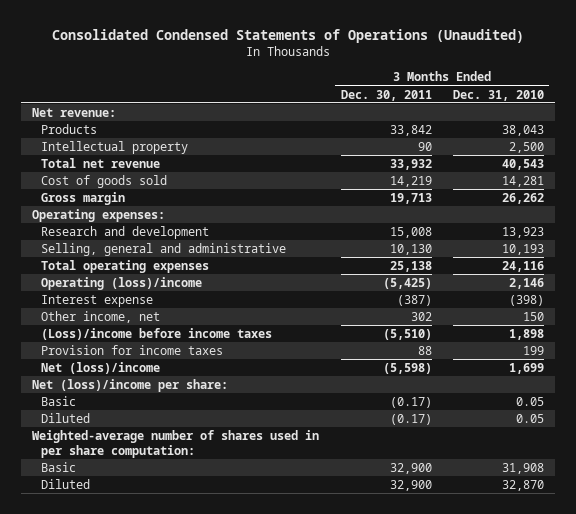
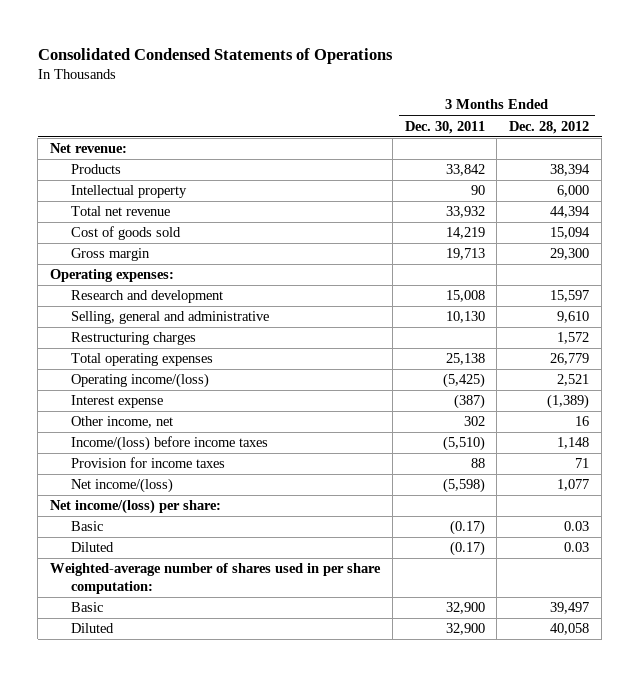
[52,28,525,43] Consolidated Condensed Statements of Operations (Unaudited) -> [37,48,393,65] Consolidated Condensed Statements of Operations
[453,89,545,101] Dec. 31, 2010 -> none
none -> [509,120,590,134] Dec. 28, 2012
none -> [70,332,196,346] Restructuring charges
[41,277,203,291] Operating (loss)/income -> [70,373,209,389] Operating income/(loss)
[41,328,273,341] (Loss)/income before income taxes -> [70,436,268,452] Income/(loss) before income taxes
[41,362,161,375] Net (loss)/income -> [70,478,173,494] Net income/(loss)
[32,379,229,393] Net (loss)/income per share: -> [50,499,222,515] Net income/(loss) per share:

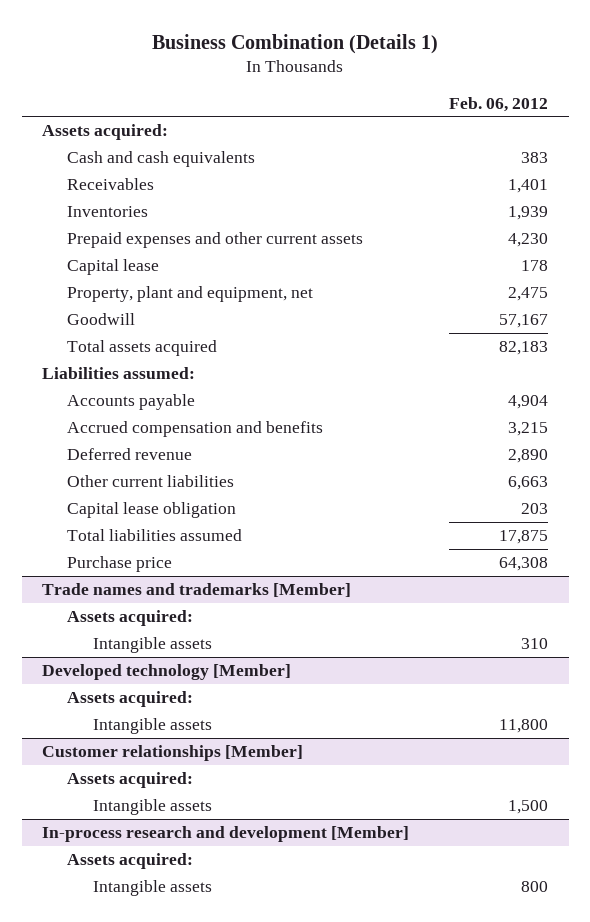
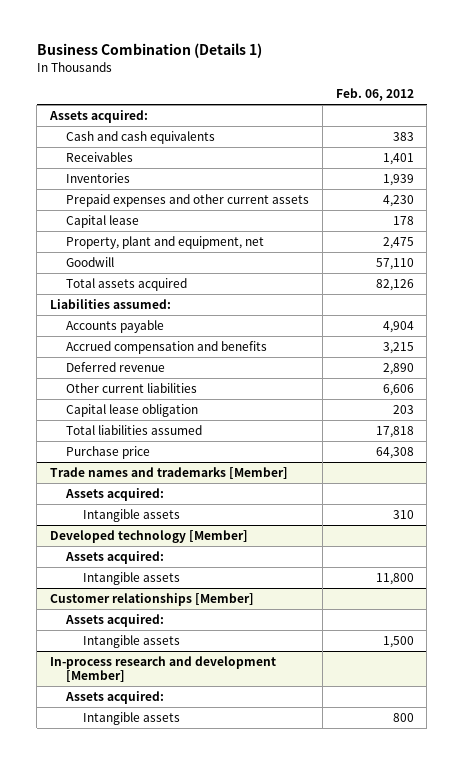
[499,314,549,329] 57,167 -> [375,257,414,270] 57,110
[499,341,549,356] 82,183 -> [375,278,414,291] 82,126
[508,476,549,491] 6,663 -> [382,383,414,396] 6,606
[499,530,549,545] 17,875 -> [375,425,414,438] 17,818

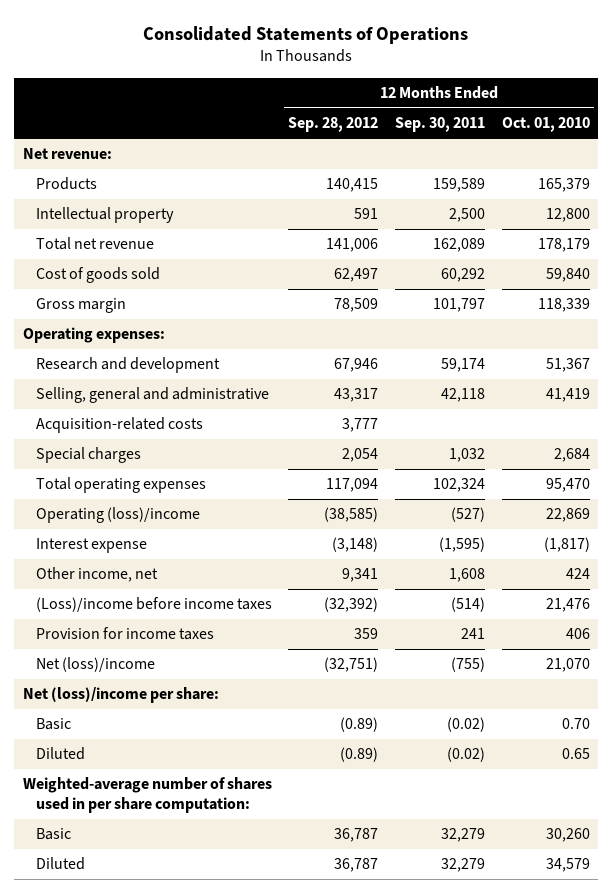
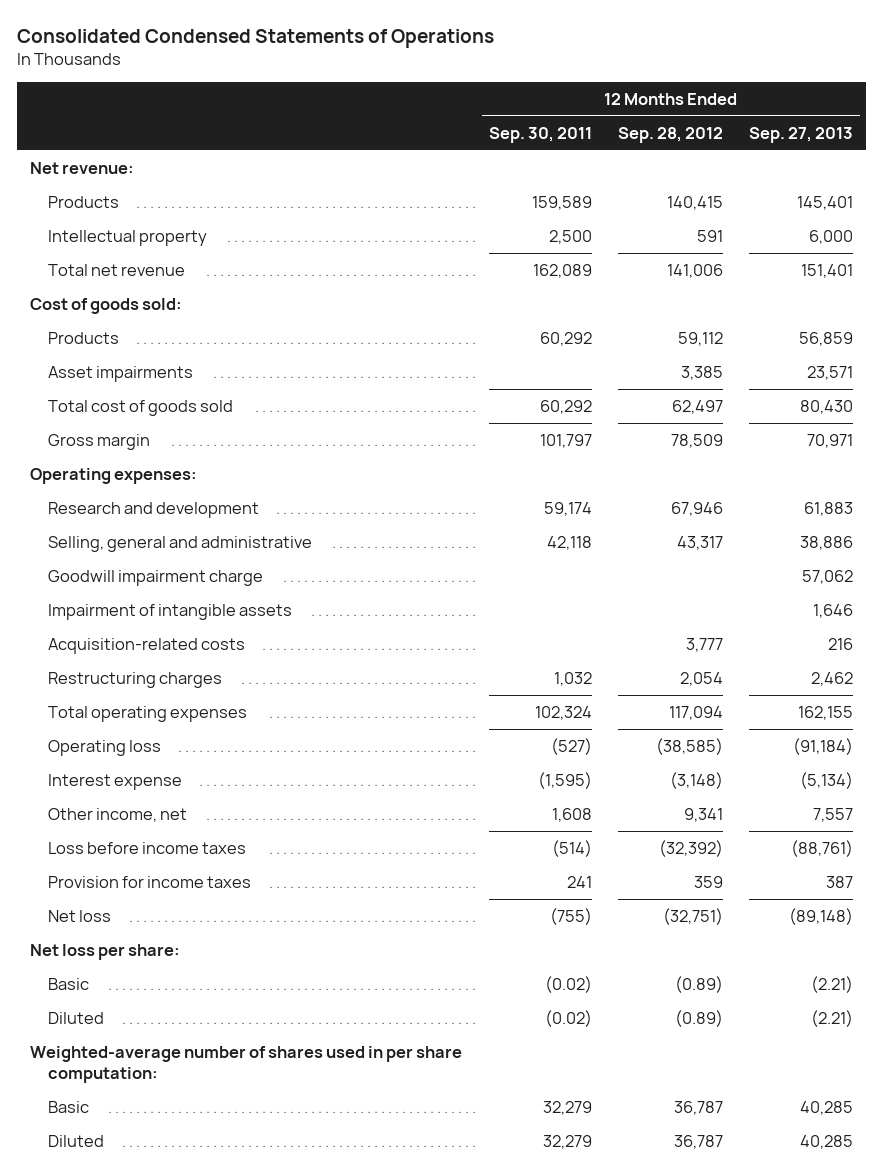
[143,25,469,44] Consolidated Statements of Operations -> [17,28,495,48] Consolidated Condensed Statements of Operations
[501,117,590,133] Oct. 01, 2010 -> none
none -> [749,126,854,143] Sep. 27, 2013
none -> [30,298,183,315] Cost of goods sold:
none -> [47,332,119,345] Products
none -> [47,366,193,383] Asset impairments
[35,267,160,284] Cost of goods sold -> [47,400,233,417] Total cost of goods sold
none -> [47,570,263,587] Goodwill impairment charge
none -> [47,604,292,621] Impairment of intangible assets
[35,447,141,464] Special charges -> [47,672,222,689] Restructuring charges
[35,507,200,524] Operating (loss)/income -> [47,740,161,757] Operating loss
[35,597,272,613] (Loss)/income before income taxes -> [47,842,246,855] Loss before income taxes
[35,657,155,673] Net (loss)/income -> [47,910,111,923] Net loss
[22,687,219,704] Net (loss)/income per share: -> [30,944,181,961] Net loss per share:

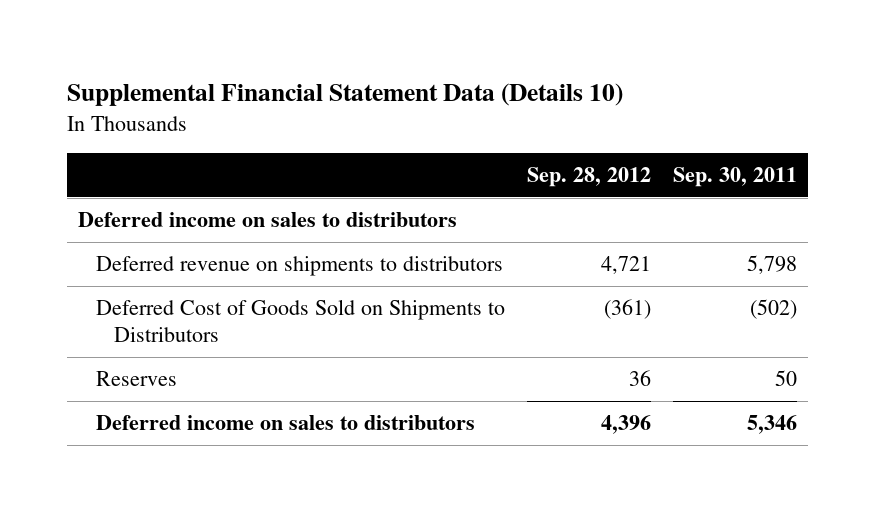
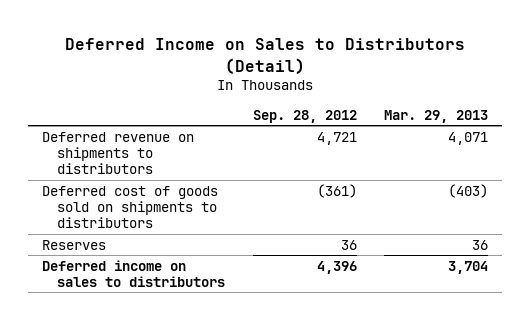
[66,83,623,107] Supplemental Financial Statement Data (Details 10) -> [64,37,465,74] Deferred Income on Sales to Distributors (Detail)
[673,167,798,188] Sep. 30, 2011 -> none
none -> [383,109,488,123] Mar. 29, 2013
[77,212,457,228] Deferred income on sales to distributors -> none
[95,299,505,343] Deferred Cost of Goods Sold on Shipments to Distributors -> [41,185,218,229] Deferred cost of goods sold on shipments to distributors

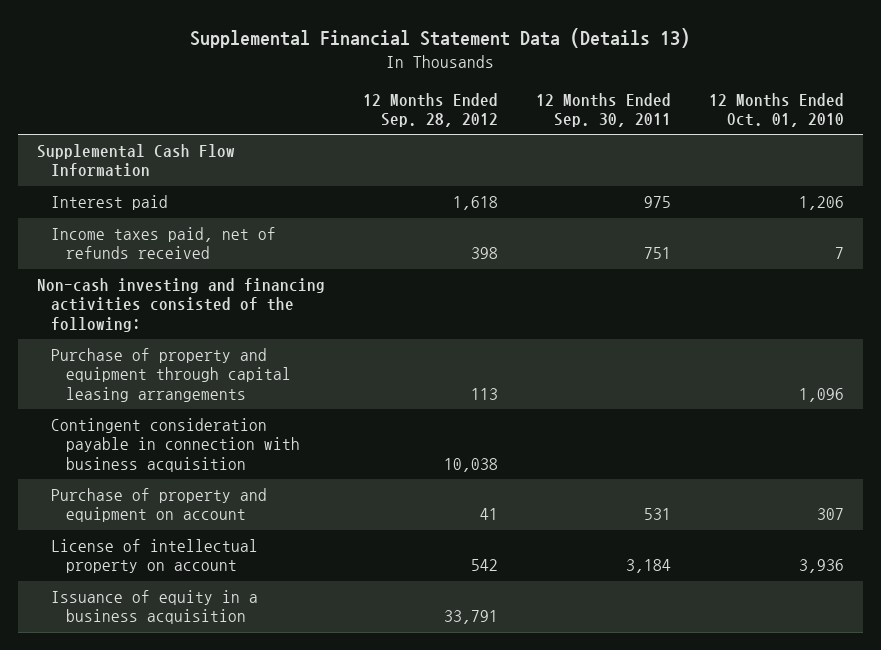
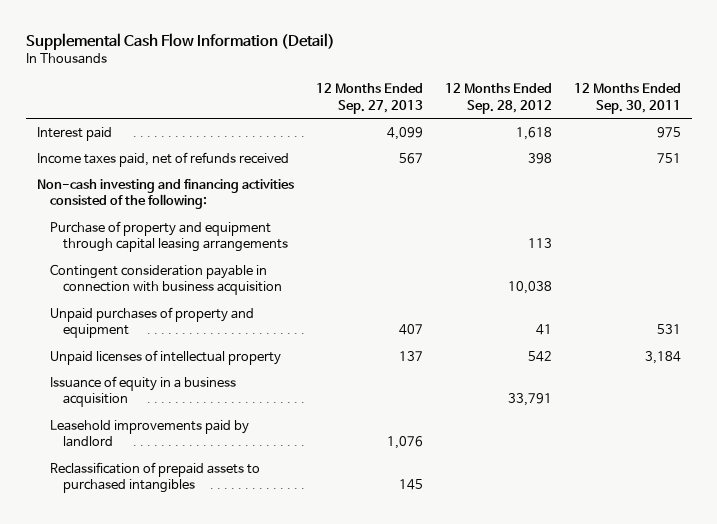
[190,27,691,48] Supplemental Financial Statement Data (Details 13) -> [25,32,335,50] Supplemental Cash Flow Information (Detail)
[708,92,844,127] 12 Months Ended Oct. 01, 2010 -> none
none -> [315,83,423,114] 12 Months Ended Sep. 27, 2013
[36,144,235,178] Supplemental Cash Flow Information -> none
[51,488,268,523] Purchase of property and equipment on account -> [49,306,254,339] Unpaid purchases of property and equipment
[51,539,259,574] License of intellectual property on account -> [49,349,281,365] Unpaid licenses of intellectual property
none -> [49,419,249,448] Leasehold improvements paid by landlord
none -> [49,461,260,494] Reclassification of prepaid assets to purchased intangibles

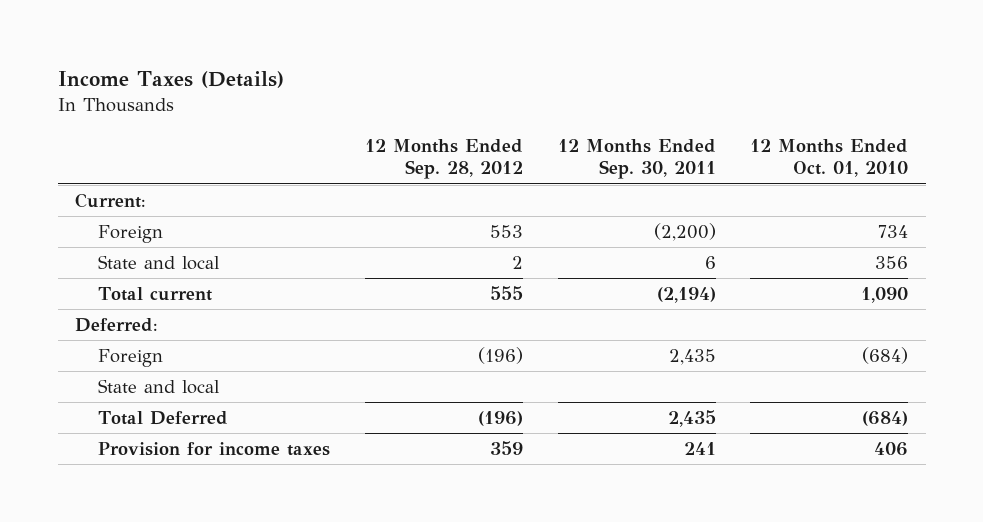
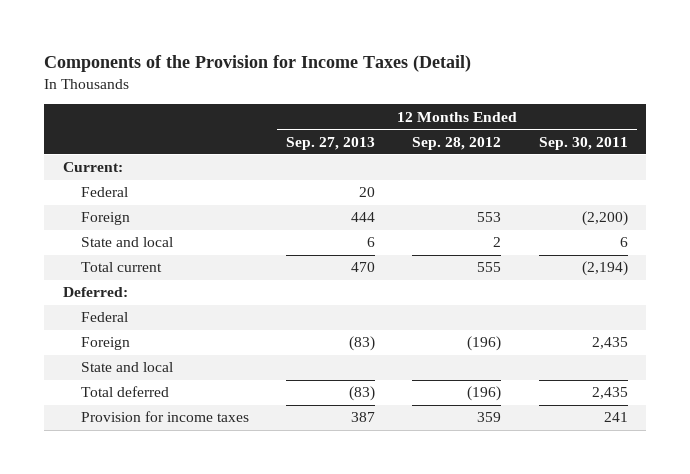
[57,71,284,89] Income Taxes (Details) -> [44,55,472,73] Components of the Provision for Income Taxes (Detail)
[750,138,909,178] 12 Months Ended Oct. 01, 2010 -> none
none -> [286,136,376,150] Sep. 27, 2013
none -> [80,187,128,198] Federal
none -> [80,312,128,323] Federal
[97,411,228,426] Total Deferred -> [80,386,169,398] Total deferred

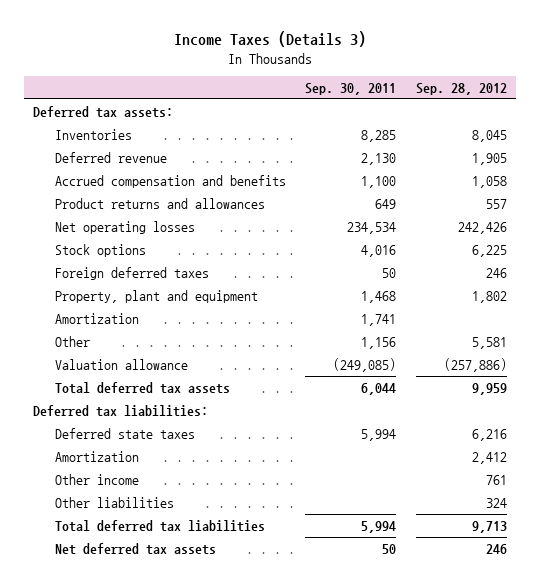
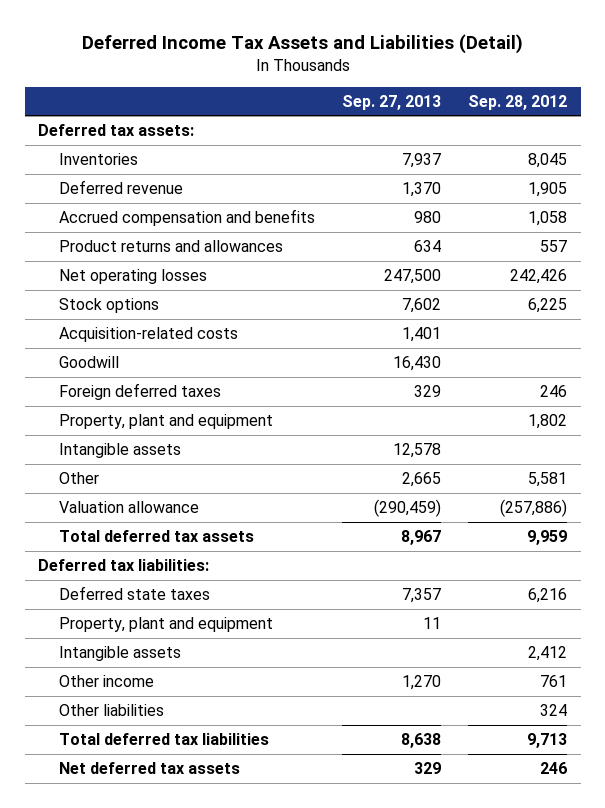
[174,31,367,48] Income Taxes (Details 3) -> [81,34,523,55] Deferred Income Tax Assets and Liabilities (Detail)
[305,82,397,95] Sep. 30, 2011 -> none
none -> [342,94,442,110] Sep. 27, 2013
none -> [59,326,239,342] Acquisition-related costs
none -> [59,355,120,368] Goodwill
[54,312,139,324] Amortization -> none
none -> [59,442,182,458] Intangible assets
none -> [59,616,274,632] Property, plant and equipment
[54,450,139,462] Amortization -> [59,645,182,661] Intangible assets

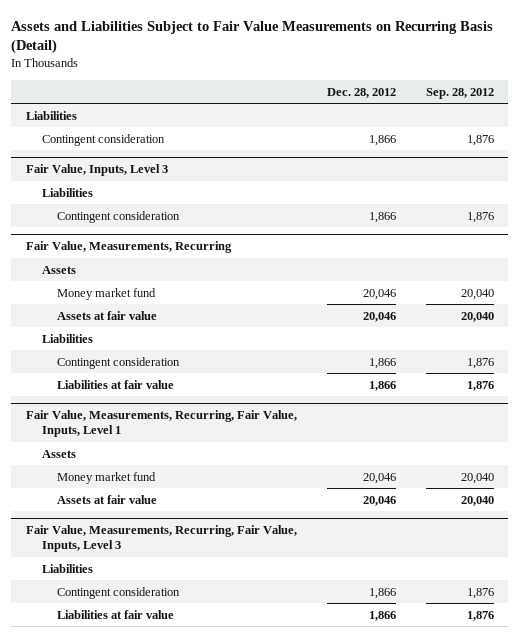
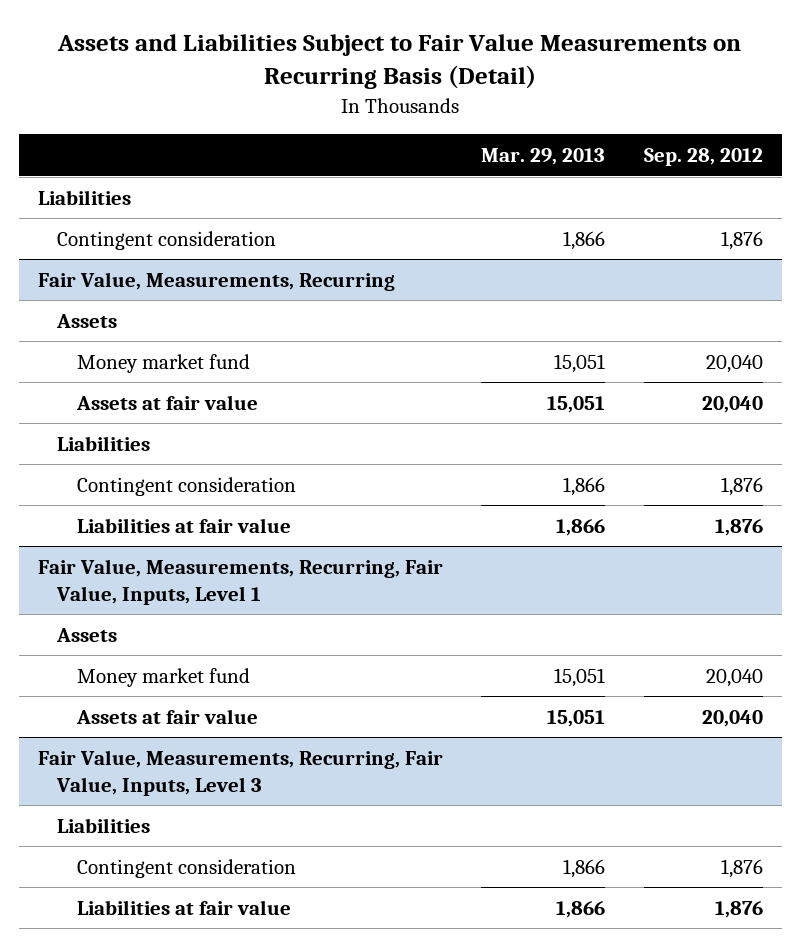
[326,87,396,98] Dec. 28, 2012 -> none
none -> [481,148,606,166] Mar. 29, 2013
[26,164,169,177] Fair Value, Inputs, Level 3 -> none
[41,187,93,197] Liabilities -> none
[56,210,180,223] Contingent consideration -> none

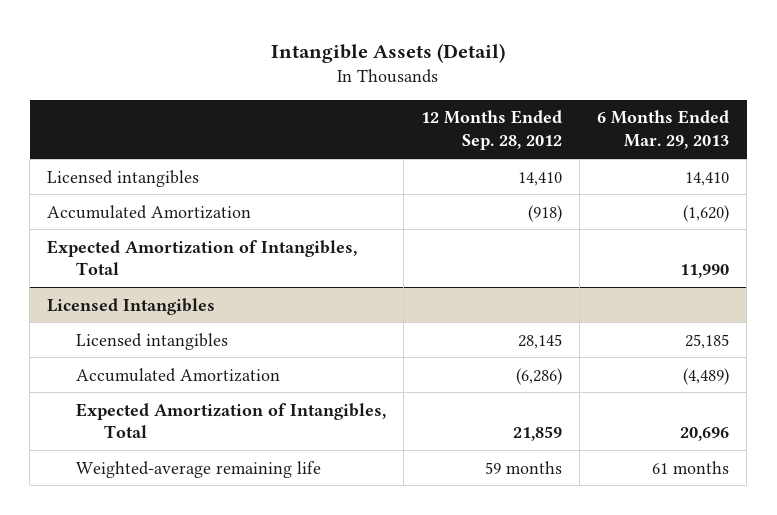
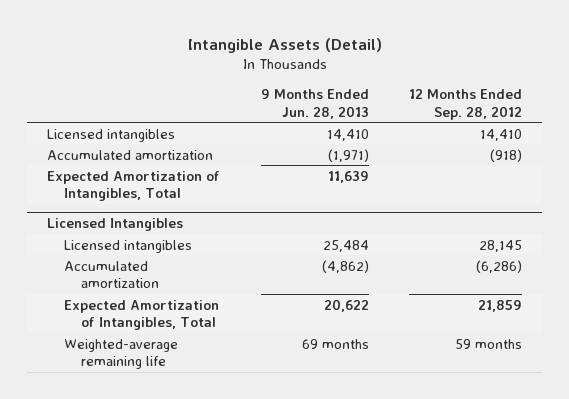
[597,110,730,150] 6 Months Ended Mar. 29, 2013 -> none
none -> [260,89,369,119] 9 Months Ended Jun. 28, 2013
[47,204,252,219] Accumulated Amortization -> [47,149,214,160] Accumulated amortization
[75,367,280,382] Accumulated Amortization -> [64,260,160,289] Accumulated amortization

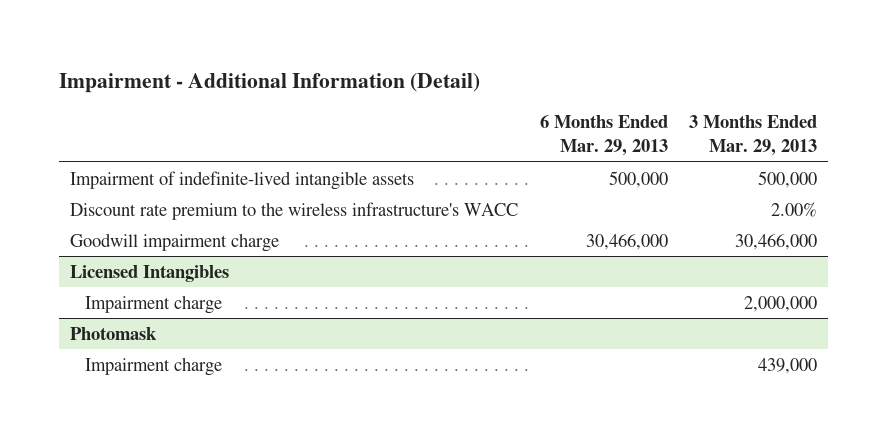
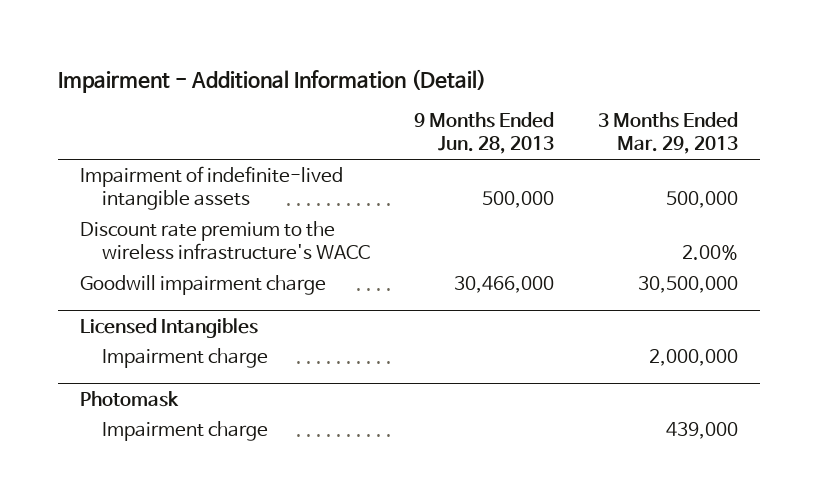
[539,115,668,157] 6 Months Ended Mar. 29, 2013 -> none
none -> [414,112,555,155] 9 Months Ended Jun. 28, 2013
[735,233,818,250] 30,466,000 -> [638,276,739,294] 30,500,000

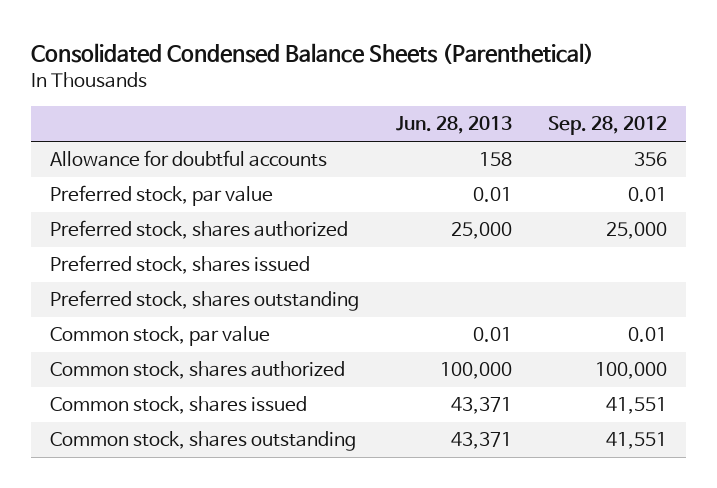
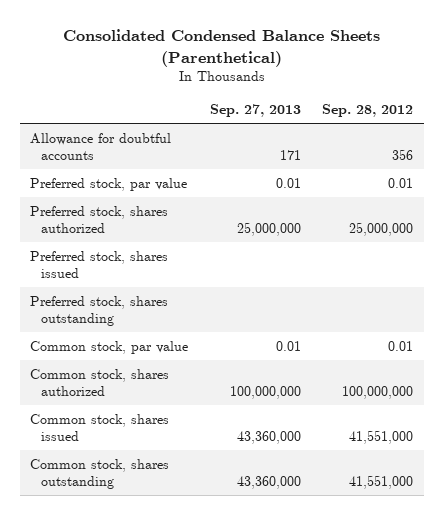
[395,116,512,135] Jun. 28, 2013 -> none
none -> [209,103,301,117] Sep. 27, 2013
[606,222,668,240] 25,000 -> [348,222,413,237] 25,000,000
[595,362,668,380] 100,000 -> [341,386,413,400] 100,000,000
[606,397,668,415] 41,551 -> [348,430,413,445] 41,551,000
[606,432,668,450] 41,551 -> [348,475,413,490] 41,551,000

